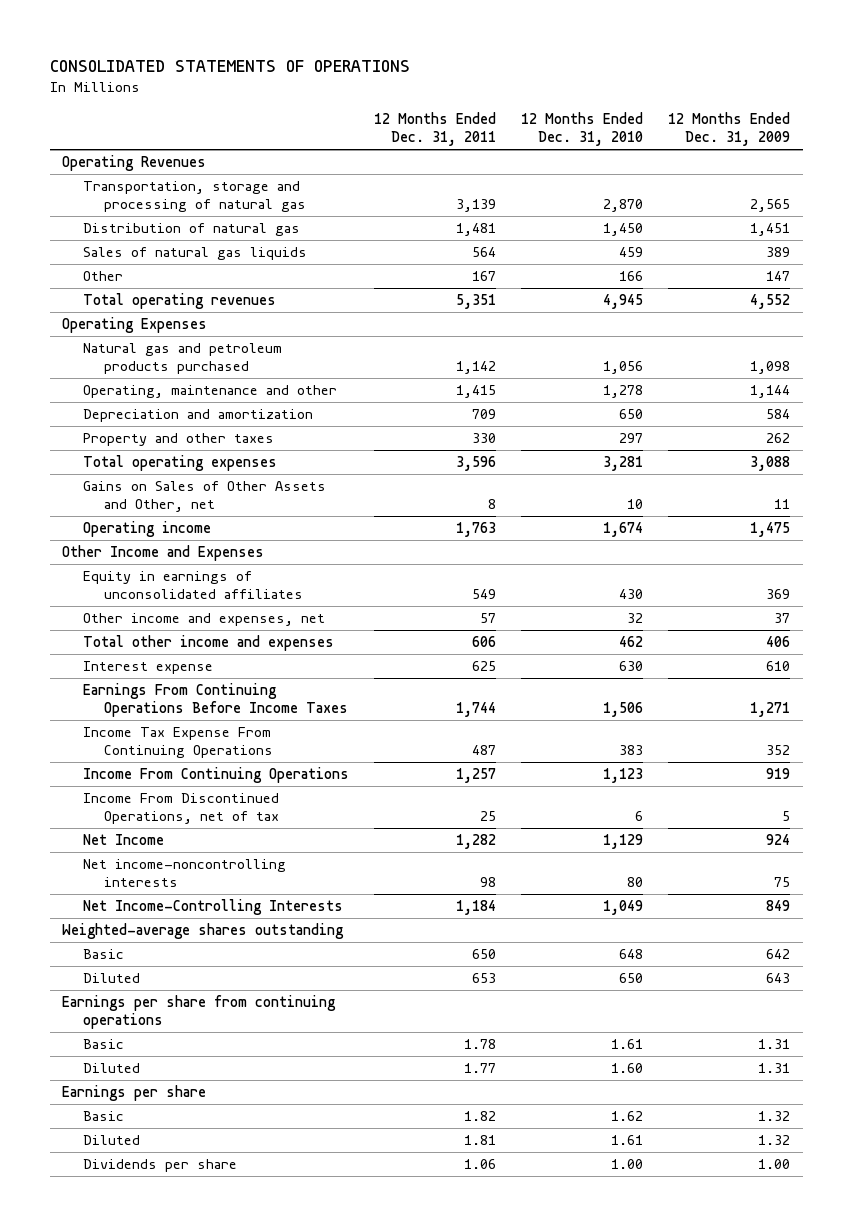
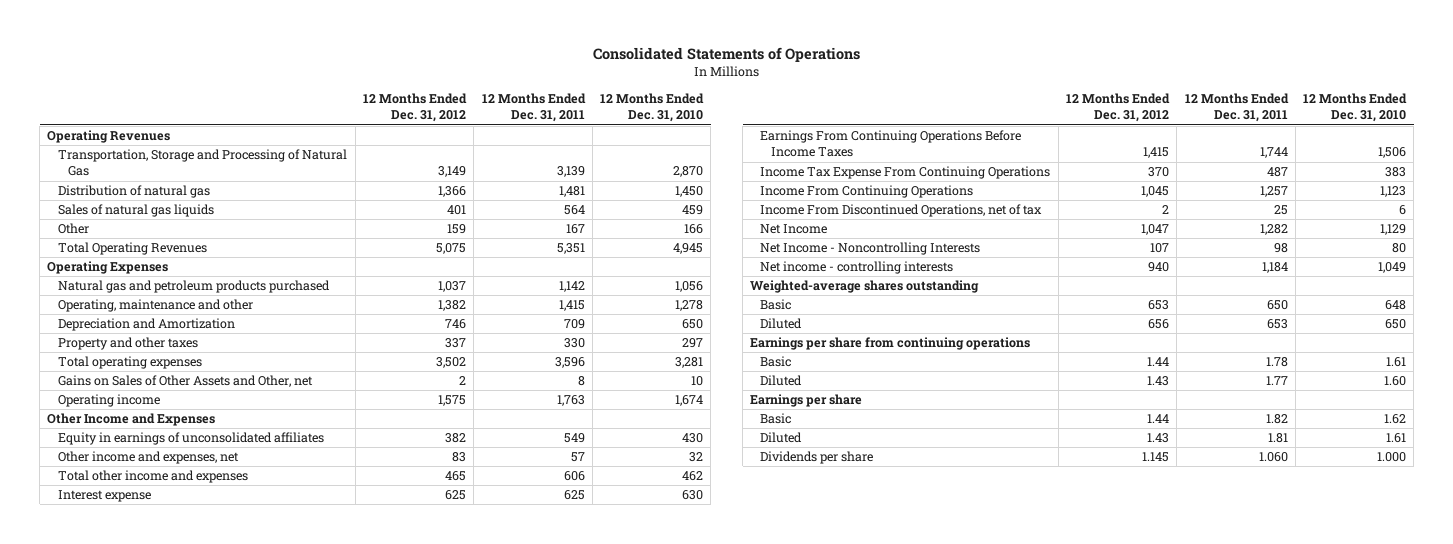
[49,60,410,73] CONSOLIDATED STATEMENTS OF OPERATIONS -> [592,47,860,63] Consolidated Statements of Operations
[668,112,791,147] 12 Months Ended Dec. 31, 2009 -> none
none -> [363,93,468,123] 12 Months Ended Dec. 31, 2012
[83,181,307,213] Transportation, storage and processing of natural gas -> [57,149,347,177] Transportation, Storage and Processing of Natural Gas
[83,293,277,310] Total operating revenues -> [57,242,207,256] Total Operating Revenues
[83,409,314,423] Depreciation and amortization -> [57,318,235,332] Depreciation and Amortization
[83,859,287,888] Net income-noncontrolling interests -> [760,242,981,256] Net Income - Noncontrolling Interests
[83,899,344,916] Net Income-Controlling Interests -> [760,261,954,275] Net income - controlling interests
[464,1159,497,1170] 1.06 -> [1258,452,1288,463] 1.060
[611,1159,644,1170] 1.00 -> [1377,452,1407,463] 1.000

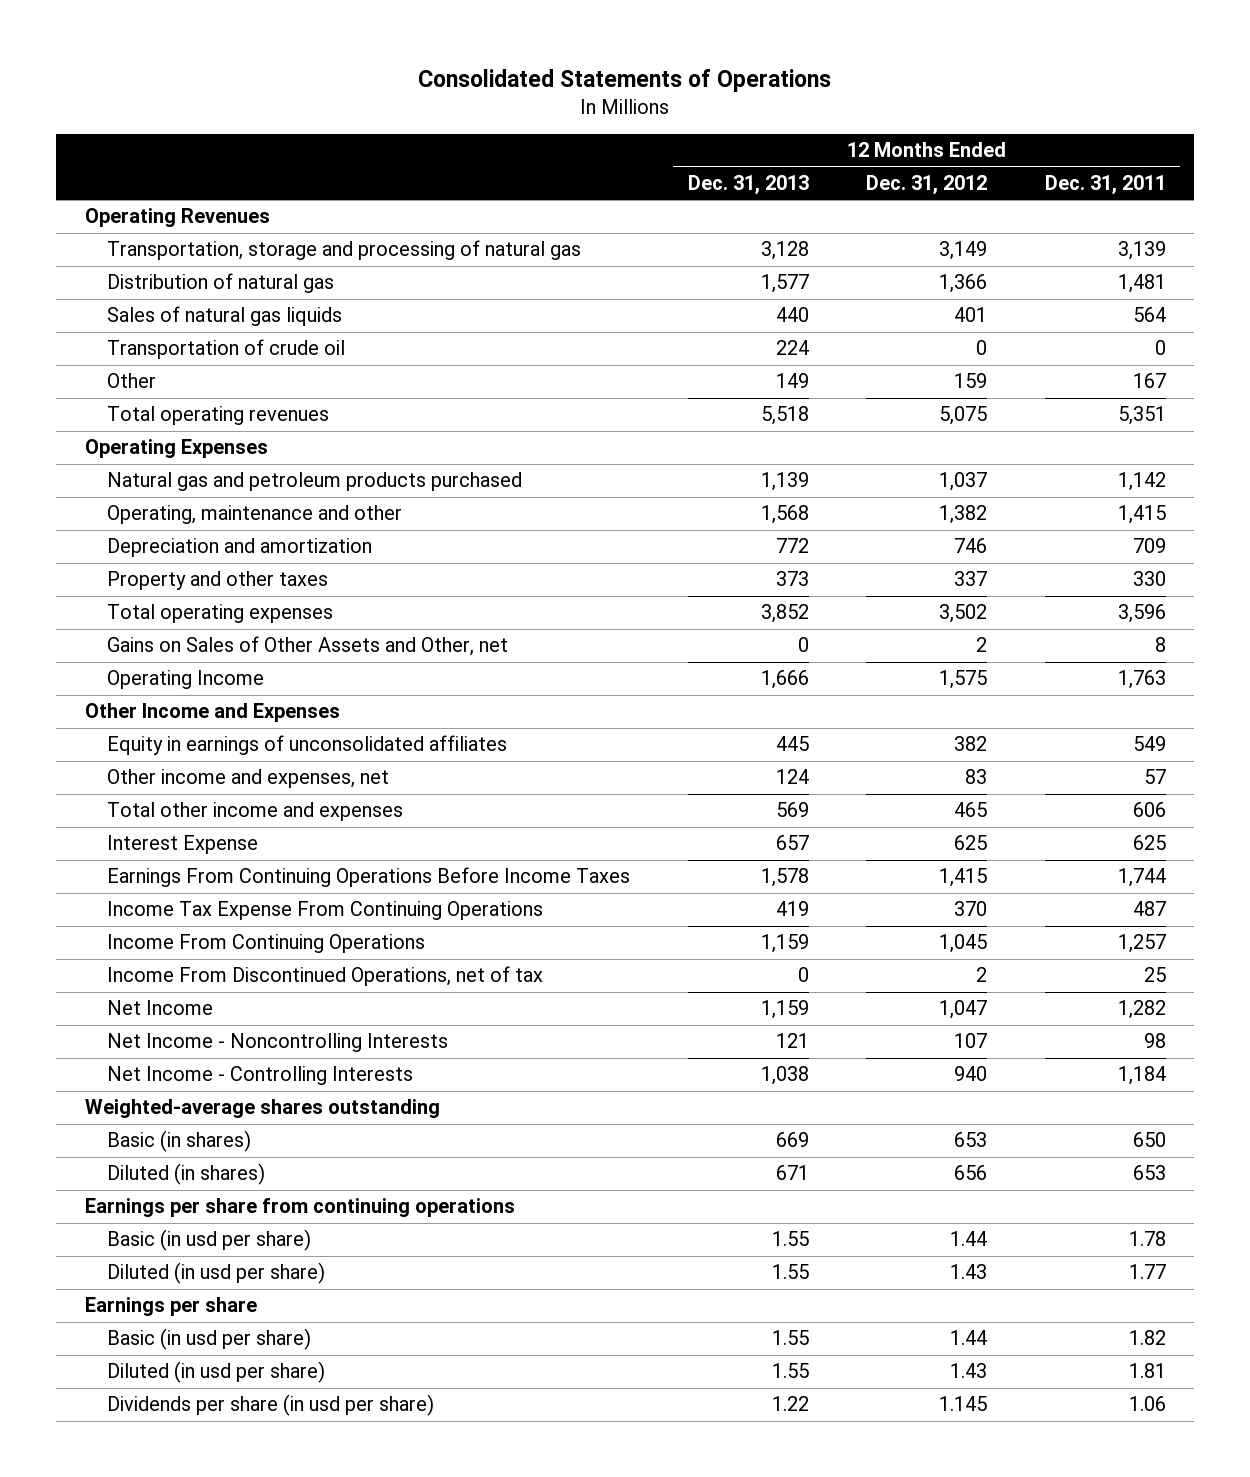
[600,93,705,123] 12 Months Ended Dec. 31, 2010 -> none
none -> [687,175,809,196] Dec. 31, 2013
[57,149,347,177] Transportation, Storage and Processing of Natural Gas -> [106,240,581,261] Transportation, storage and processing of natural gas
none -> [106,339,345,360] Transportation of crude oil
[57,242,207,256] Total Operating Revenues -> [106,406,329,426] Total operating revenues
[57,318,235,332] Depreciation and Amortization -> [106,538,372,558] Depreciation and amortization
[57,394,160,408] Operating income -> [106,670,264,690] Operating Income
[57,490,151,503] Interest expense -> [106,835,258,855] Interest Expense
[760,261,954,275] Net income - controlling interests -> [106,1066,413,1086] Net Income - Controlling Interests
[760,299,792,311] Basic -> [106,1130,251,1153] Basic (in shares)
[760,318,803,330] Diluted -> [106,1163,265,1186] Diluted (in shares)
[760,356,792,368] Basic -> [106,1229,311,1252] Basic (in usd per share)
[760,375,803,387] Diluted -> [106,1262,325,1285] Diluted (in usd per share)
[760,413,792,425] Basic -> [106,1328,311,1351] Basic (in usd per share)
[760,432,803,444] Diluted -> [106,1361,325,1384] Diluted (in usd per share)
[760,451,874,465] Dividends per share -> [106,1394,434,1417] Dividends per share (in usd per share)
[1258,452,1288,463] 1.060 -> [1128,1396,1166,1412] 1.06

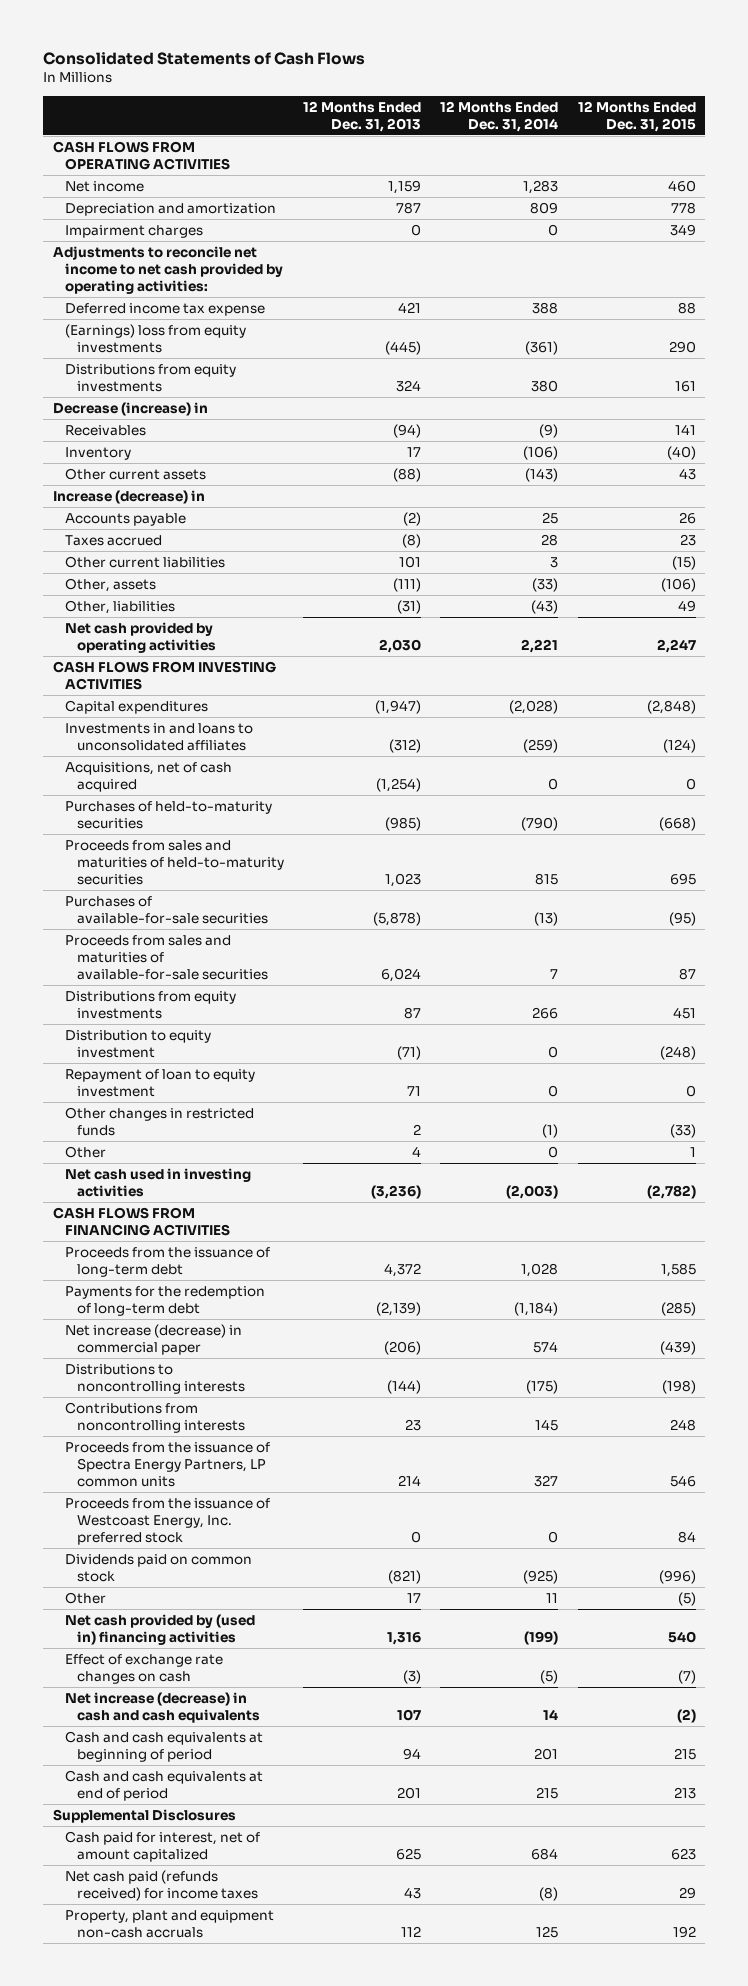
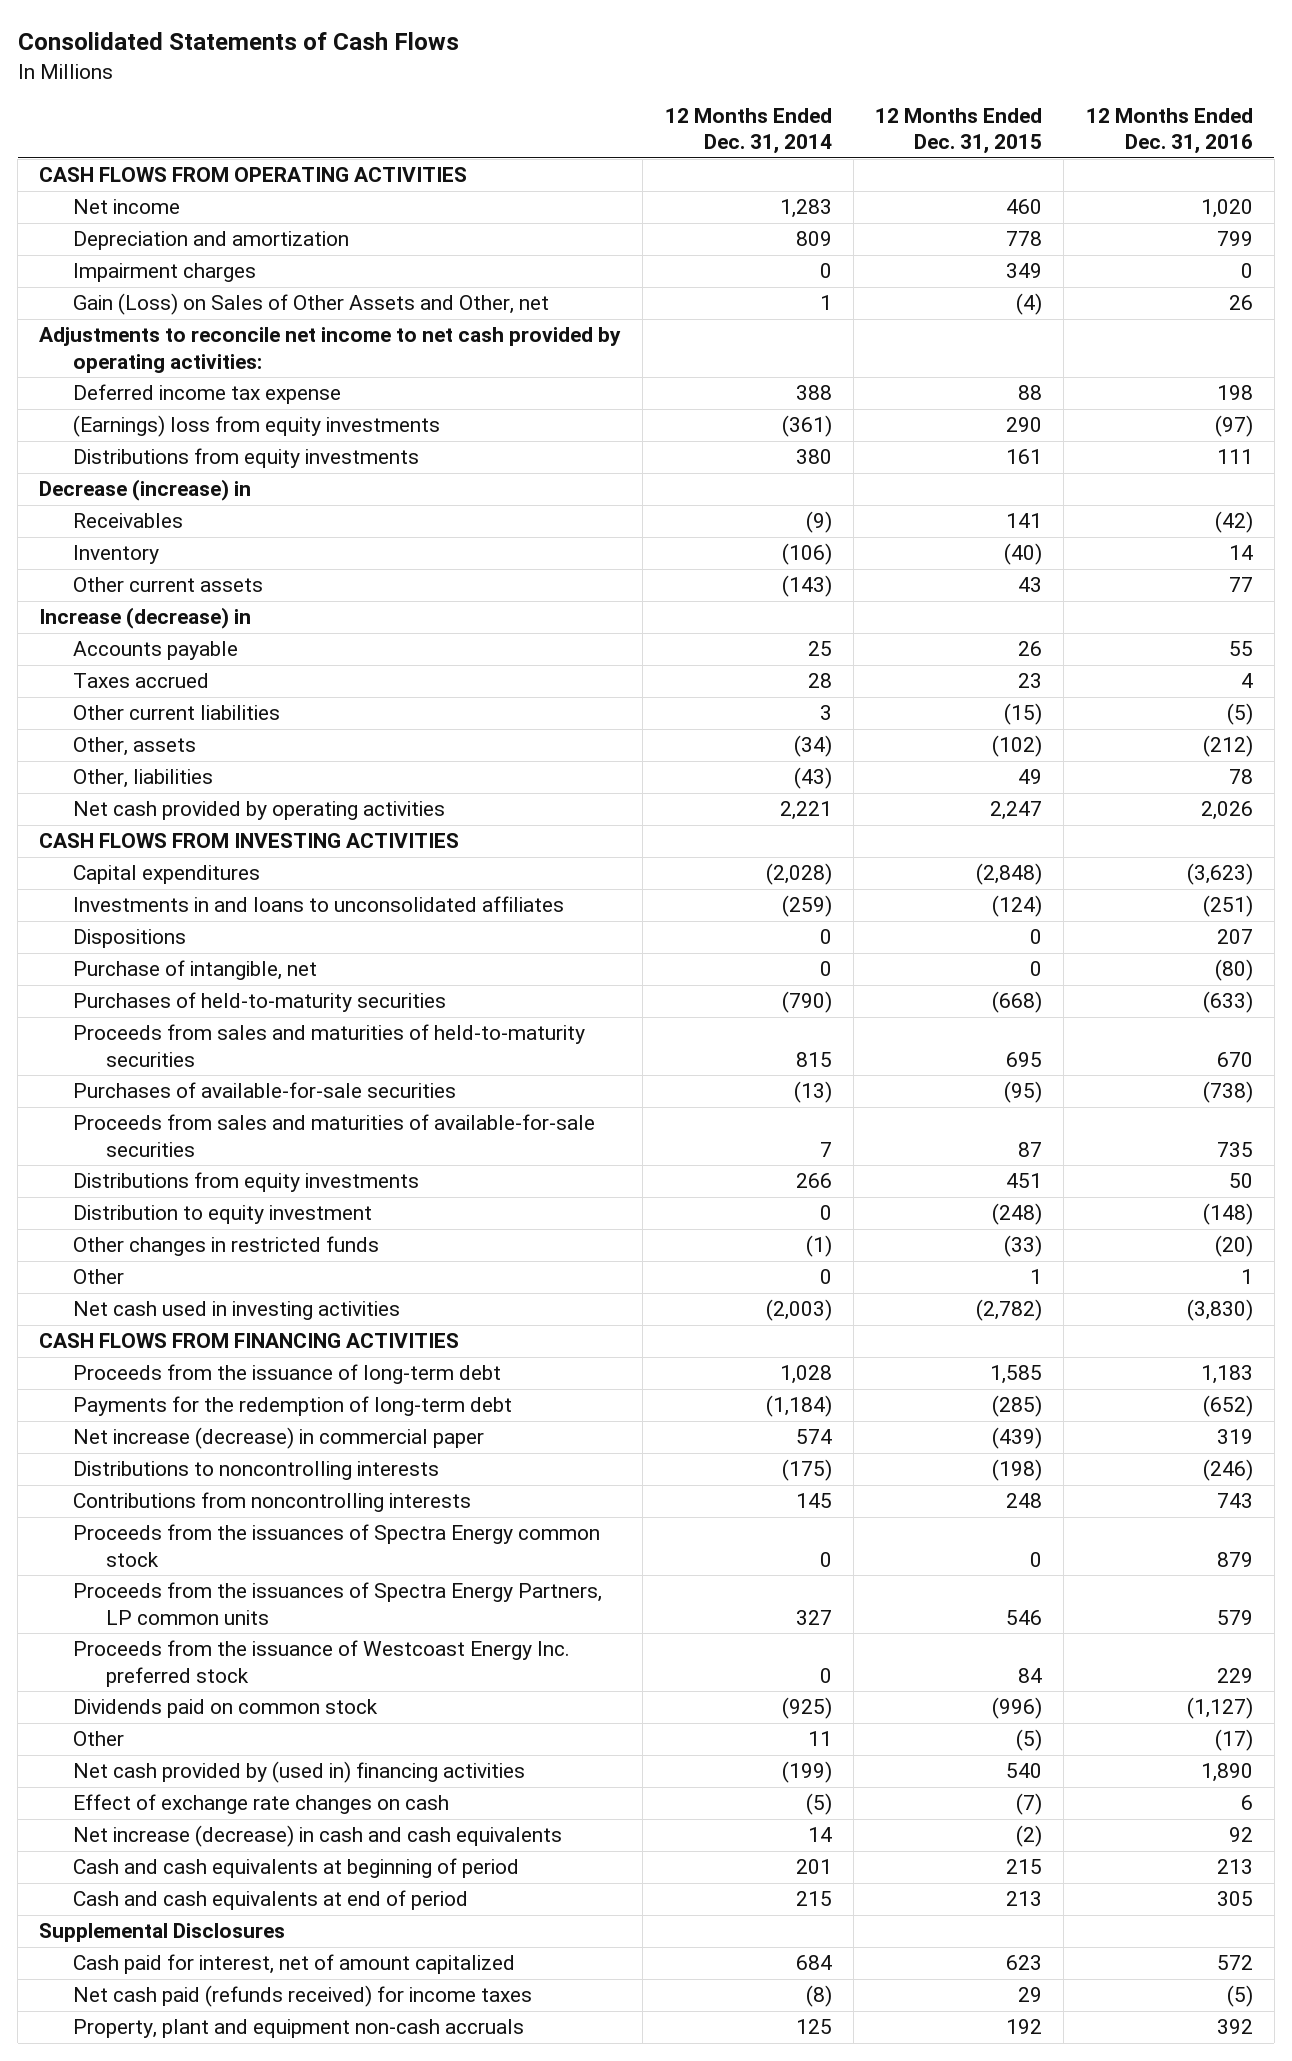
[303,100,422,132] 12 Months Ended Dec. 31, 2013 -> none
none -> [1085,108,1253,155] 12 Months Ended Dec. 31, 2016
none -> [72,293,549,316] Gain (Loss) on Sales of Other Assets and Other, net
[532,578,559,593] (33) -> [793,735,832,758] (34)
[660,578,696,593] (106) -> [992,735,1043,758] (102)
[64,762,232,793] Acquisitions, net of cash acquired -> none
none -> [72,929,186,949] Dispositions
none -> [72,960,317,981] Purchase of intangible, net
[64,1069,255,1098] Repayment of loan to equity investment -> none
none -> [72,1524,600,1567] Proceeds from the issuances of Spectra Energy common stock
[64,1442,270,1487] Proceeds from the issuance of Spectra Energy Partners, LP common units -> [72,1582,602,1625] Proceeds from the issuances of Spectra Energy Partners, LP common units
[64,1498,270,1545] Proceeds from the issuance of Westcoast Energy, Inc. preferred stock -> [72,1640,570,1687] Proceeds from the issuance of Westcoast Energy Inc. preferred stock

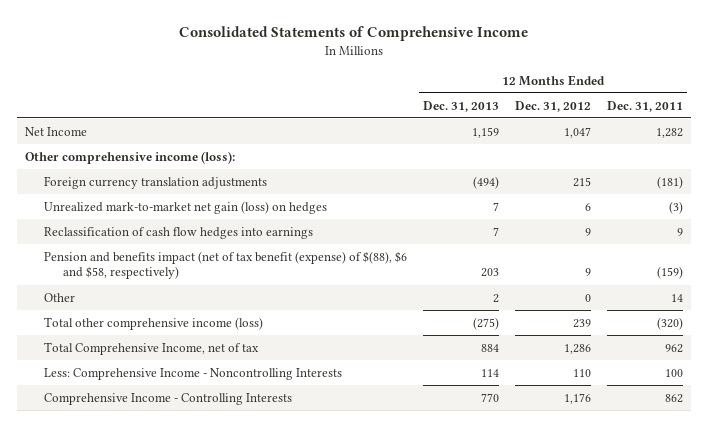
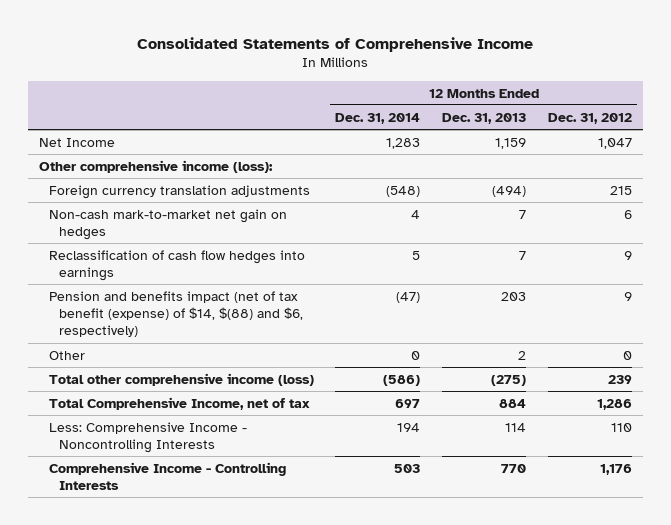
[607,100,684,112] Dec. 31, 2011 -> none
none -> [335,112,421,124] Dec. 31, 2014
[43,200,327,214] Unrealized mark-to-market net gain (loss) on hedges -> [48,208,287,241] Non-cash mark-to-market net gain on hedges
[43,250,407,280] Pension and benefits impact (net of tax benefit (expense) of $(88), $6 and $58, respectively) -> [48,290,303,338] Pension and benefits impact (net of tax benefit (expense) of $14, $(88) and $6, respectively)

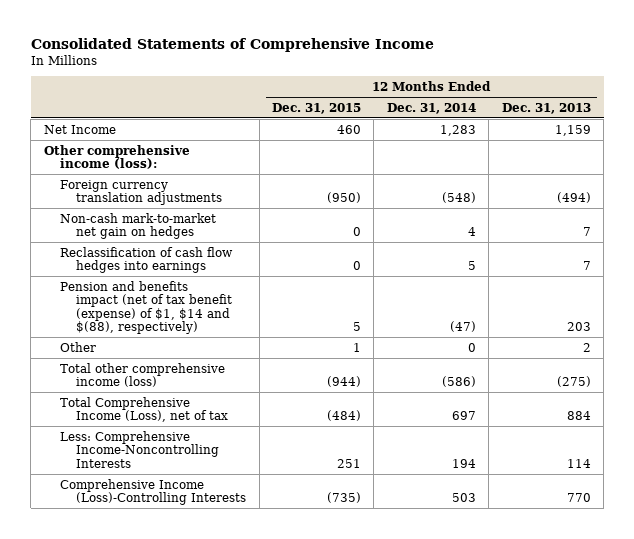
[547,112,632,124] Dec. 31, 2012 -> none
none -> [272,102,362,114] Dec. 31, 2015
[48,290,303,338] Pension and benefits impact (net of tax benefit (expense) of $14, $(88) and $6, respectively) -> [59,280,233,335] Pension and benefits impact (net of tax benefit (expense) of $1, $14 and $(88), respectively)
[48,396,310,410] Total Comprehensive Income, net of tax -> [59,396,229,423] Total Comprehensive Income (Loss), net of tax
[48,421,247,454] Less: Comprehensive Income - Noncontrolling Interests -> [59,430,220,468] Less: Comprehensive Income-Noncontrolling Interests
[48,461,286,491] Comprehensive Income - Controlling Interests -> [59,478,247,506] Comprehensive Income (Loss)-Controlling Interests

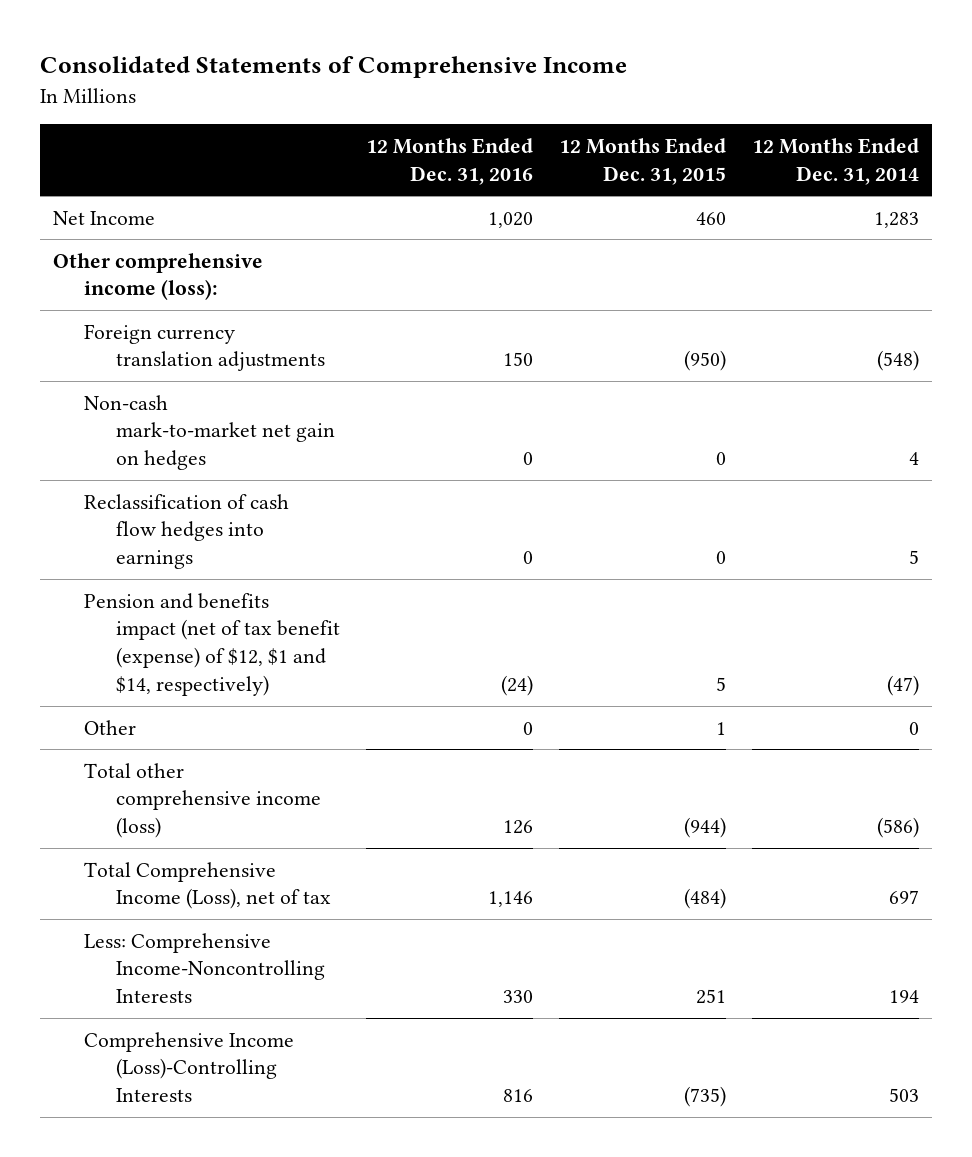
[501,102,591,114] Dec. 31, 2013 -> none
none -> [365,138,533,185] 12 Months Ended Dec. 31, 2016
[59,280,233,335] Pension and benefits impact (net of tax benefit (expense) of $1, $14 and $(88), respectively) -> [84,592,340,697] Pension and benefits impact (net of tax benefit (expense) of $12, $1 and $14, respectively)

